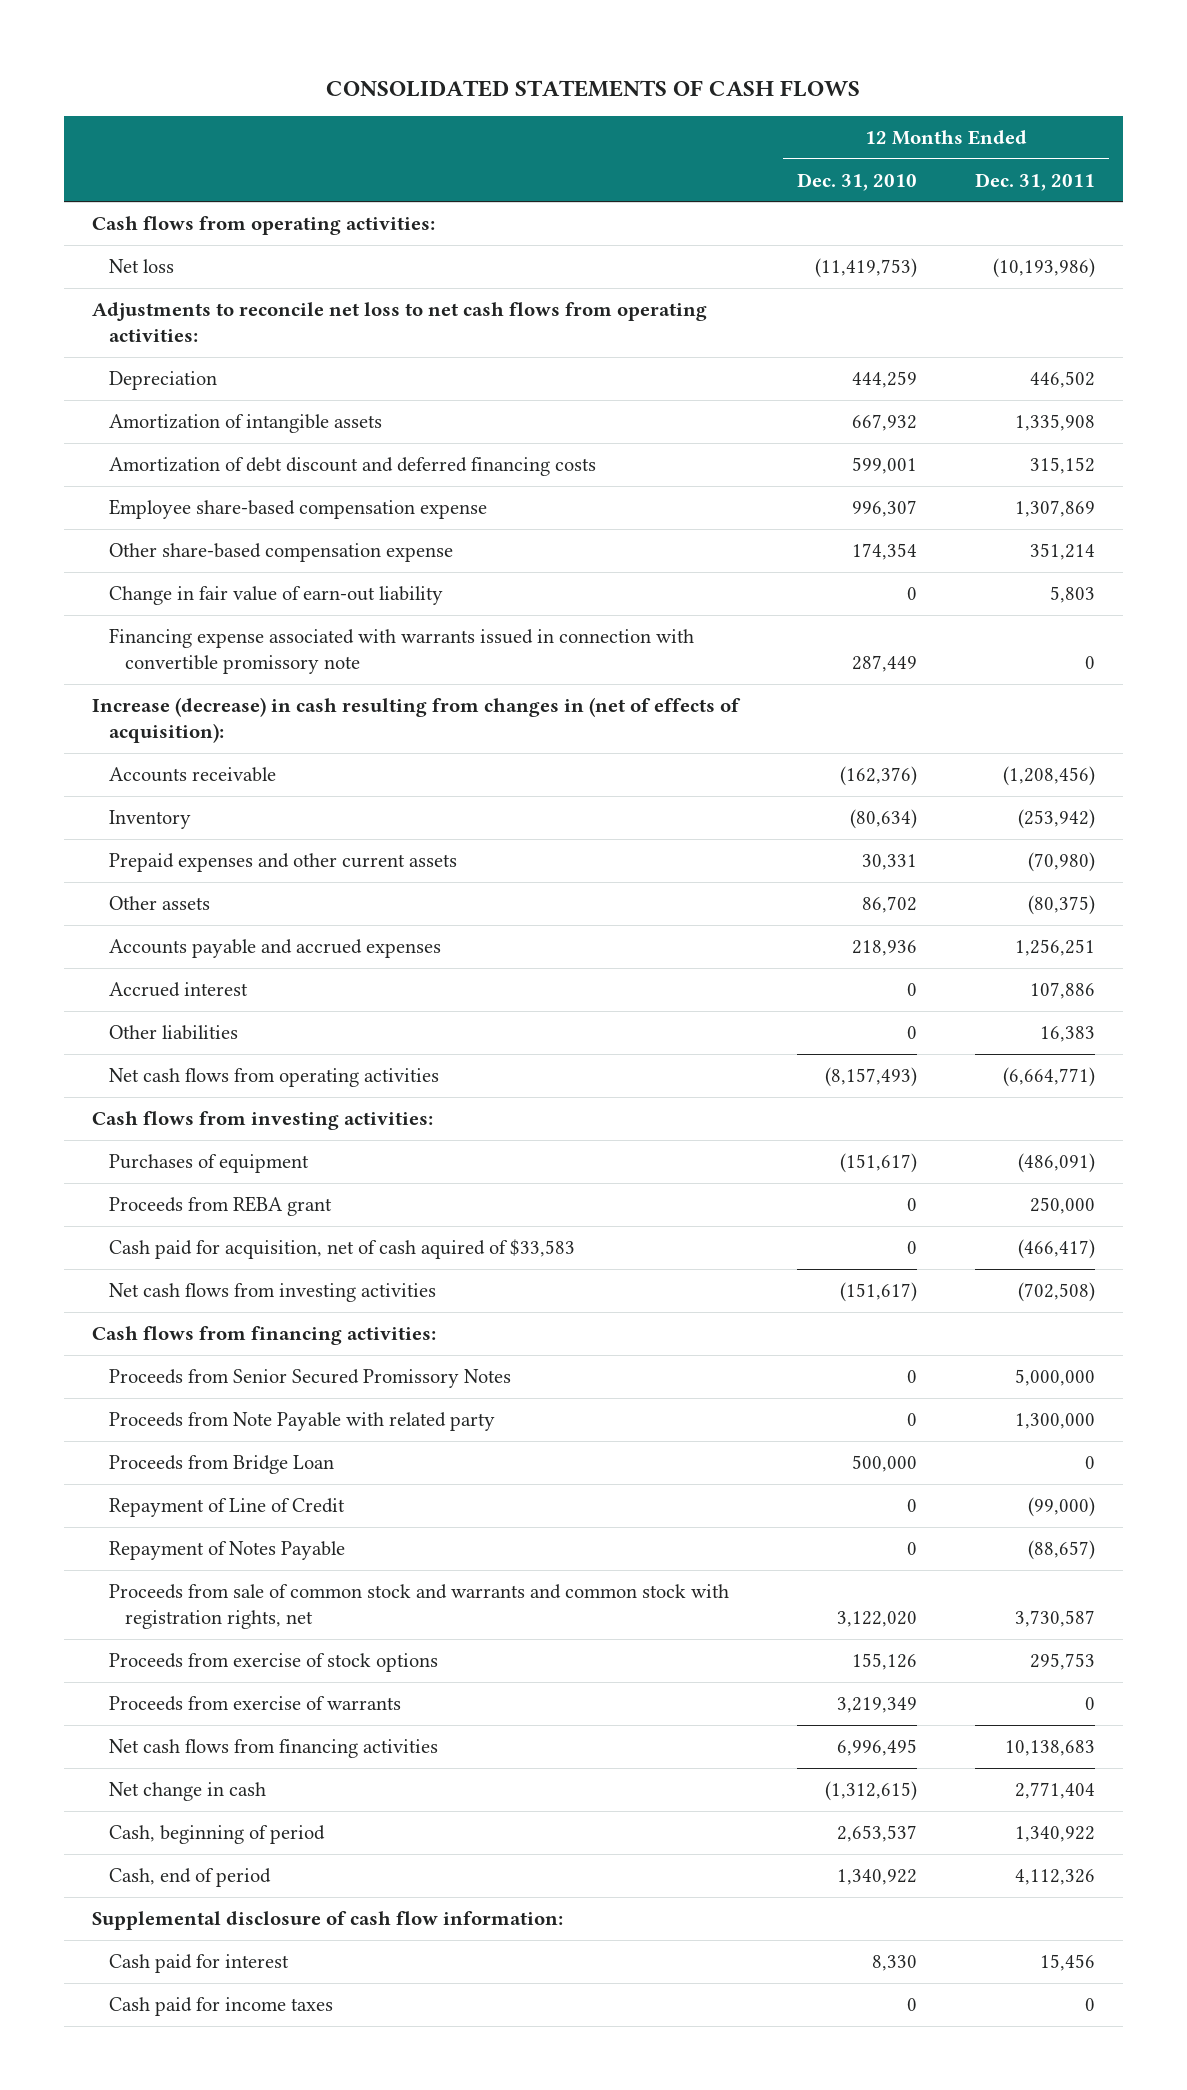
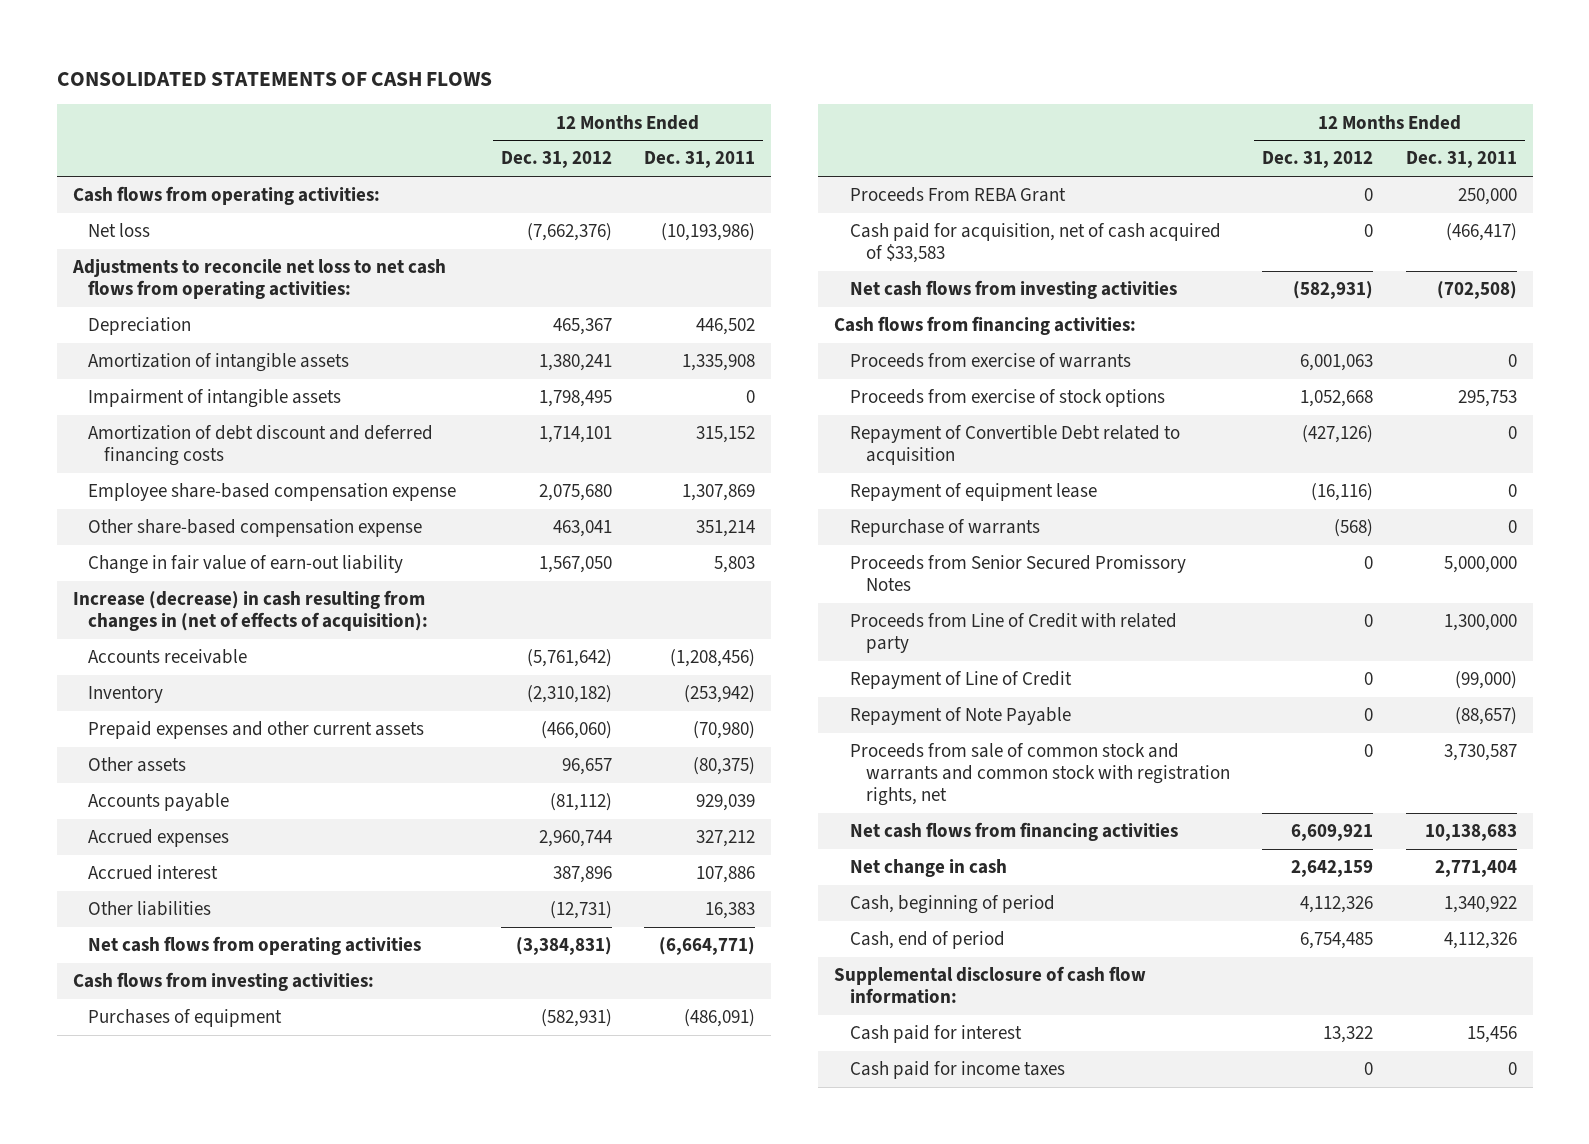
[796,172,917,191] Dec. 31, 2010 -> none
none -> [500,151,612,169] Dec. 31, 2012
none -> [88,389,342,409] Impairment of intangible assets
[108,628,694,675] Financing expense associated with warrants issued in connection with convertible promissory note -> none
[108,939,441,959] Accounts payable and accrued expenses -> none
none -> [88,793,230,812] Accounts payable
none -> [88,829,230,848] Accrued expenses
[108,1196,332,1217] Proceeds from REBA grant -> [850,187,1067,203] Proceeds From REBA Grant
[108,1239,575,1260] Cash paid for acquisition, net of cash aquired of $33,583 -> [850,223,1222,264] Cash paid for acquisition, net of cash acquired of $33,583
[108,1696,401,1712] Proceeds from exercise of warrants -> [850,353,1132,369] Proceeds from exercise of warrants
[108,1653,438,1673] Proceeds from exercise of stock options -> [850,389,1166,408] Proceeds from exercise of stock options
none -> [850,425,1181,466] Repayment of Convertible Debt related to acquisition
none -> [850,483,1098,502] Repayment of equipment lease
none -> [850,519,1041,538] Repurchase of warrants
[108,1455,334,1475] Proceeds from Bridge Loan -> none
[108,1412,495,1432] Proceeds from Note Payable with related party -> [850,613,1178,654] Proceeds from Line of Credit with related party
[108,1541,345,1561] Repayment of Notes Payable -> [850,707,1072,726] Repayment of Note Payable

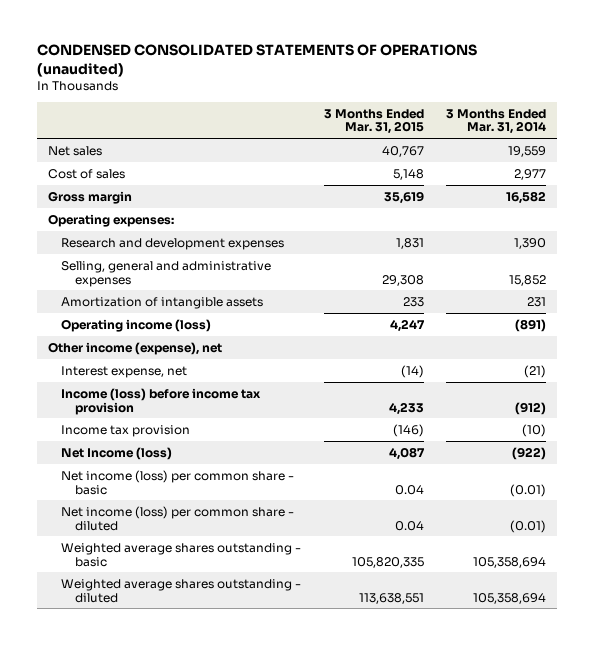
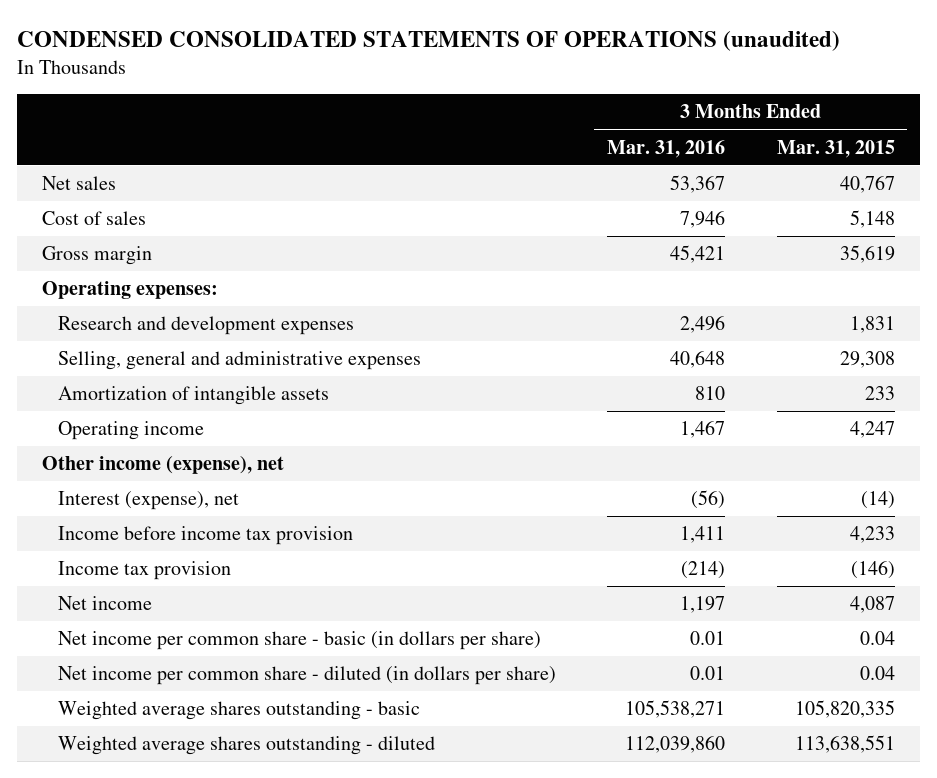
[445,108,546,135] 3 Months Ended Mar. 31, 2014 -> none
none -> [607,139,726,158] Mar. 31, 2016
[61,318,212,332] Operating income (loss) -> [57,421,204,441] Operating income
[61,365,188,378] Interest expense, net -> [57,491,239,511] Interest (expense), net
[61,387,262,415] Income (loss) before income tax provision -> [57,526,353,546] Income before income tax provision
[61,446,173,460] Net Income (loss) -> [57,596,152,611] Net income
[61,469,295,495] Net income (loss) per common share - basic -> [57,631,541,651] Net income per common share - basic (in dollars per share)
[61,505,295,531] Net income (loss) per common share - diluted -> [57,666,556,686] Net income per common share - diluted (in dollars per share)

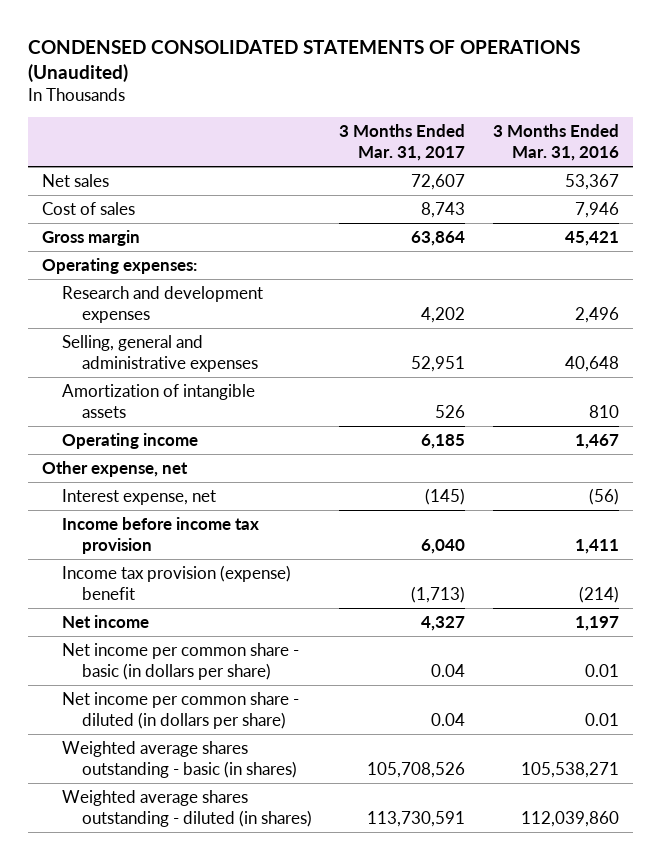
[16,31,840,52] CONDENSED CONSOLIDATED STATEMENTS OF OPERATIONS (unaudited) -> [28,39,581,82] CONDENSED CONSOLIDATED STATEMENTS OF OPERATIONS (Unaudited)
[776,139,895,158] Mar. 31, 2015 -> none
none -> [339,124,466,162] 3 Months Ended Mar. 31, 2017
[42,456,285,475] Other income (expense), net -> [42,460,189,477] Other expense, net
[57,491,239,511] Interest (expense), net -> [61,488,216,505] Interest expense, net
[57,561,231,581] Income tax provision -> [61,564,291,600] Income tax provision (expense) benefit
[57,701,420,721] Weighted average shares outstanding - basic -> [61,740,297,778] Weighted average shares outstanding - basic (in shares)
[57,736,435,756] Weighted average shares outstanding - diluted -> [61,789,312,827] Weighted average shares outstanding - diluted (in shares)

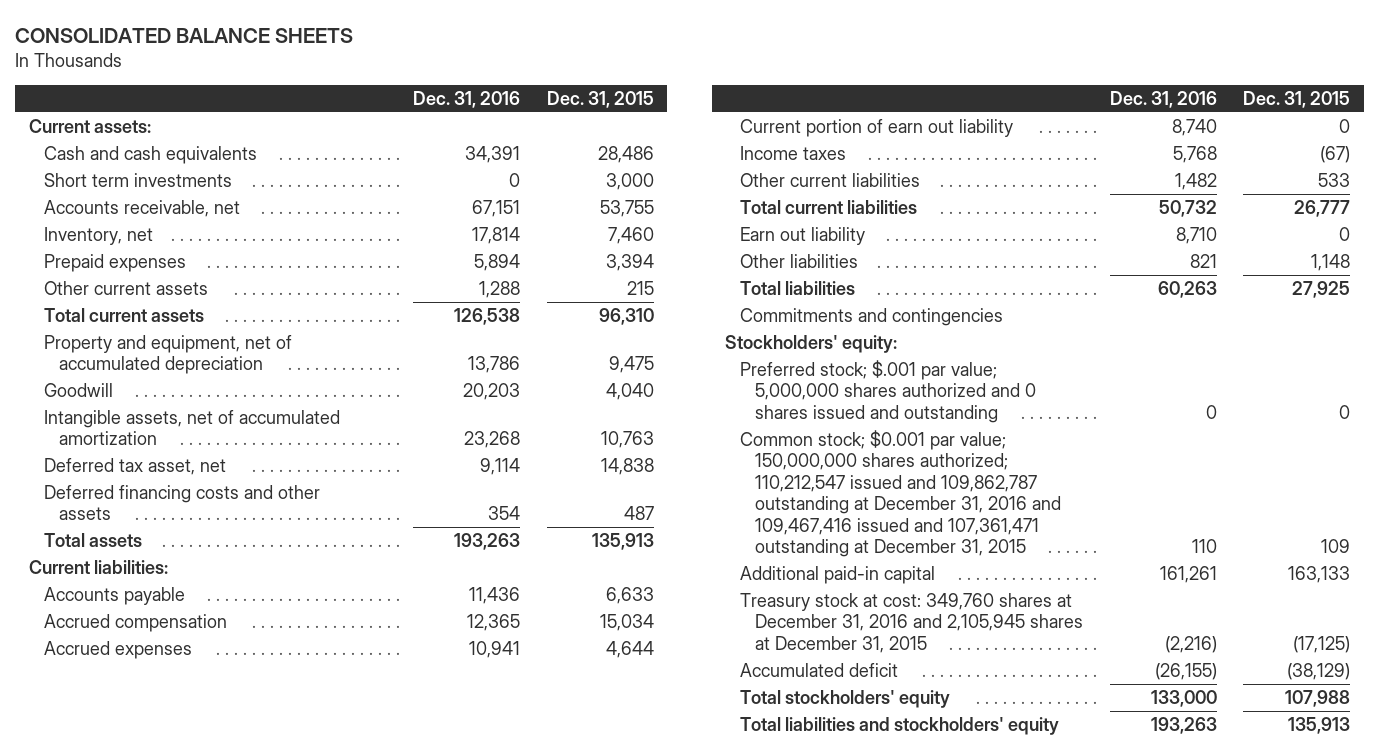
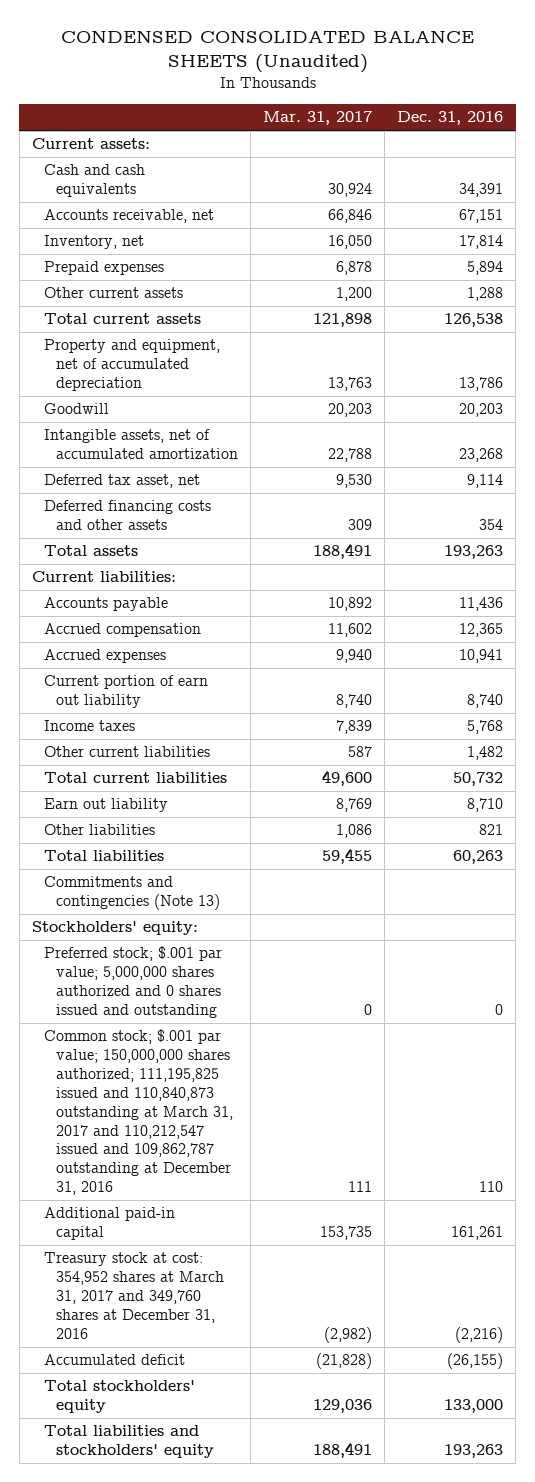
[15,28,354,44] CONSOLIDATED BALANCE SHEETS -> [60,30,474,74] CONDENSED CONSOLIDATED BALANCE SHEETS (Unaudited)
[546,91,654,109] Dec. 31, 2015 -> none
none -> [263,111,373,126] Mar. 31, 2017
[43,172,232,187] Short term investments -> none
[740,307,1004,326] Commitments and contingencies -> [43,876,221,911] Commitments and contingencies (Note 13)
[740,429,1062,558] Common stock; $0.001 par value; 150,000,000 shares authorized; 110,212,547 issued and 109,862,787 outstanding at December 31, 2016 and 109,467,416 issued and 107,361,471 outstanding at December 31, 2015 -> [43,1029,234,1196] Common stock; $.001 par value; 150,000,000 shares authorized; 111,195,825 issued and 110,840,873 outstanding at March 31, 2017 and 110,212,547 issued and 109,862,787 outstanding at December 31, 2016
[740,592,1084,653] Treasury stock at cost: 349,760 shares at December 31, 2016 and 2,105,945 shares at December 31, 2015 -> [43,1252,225,1339] Treasury stock at cost: 354,952 shares at March 31, 2017 and 349,760 shares at December 31, 2016

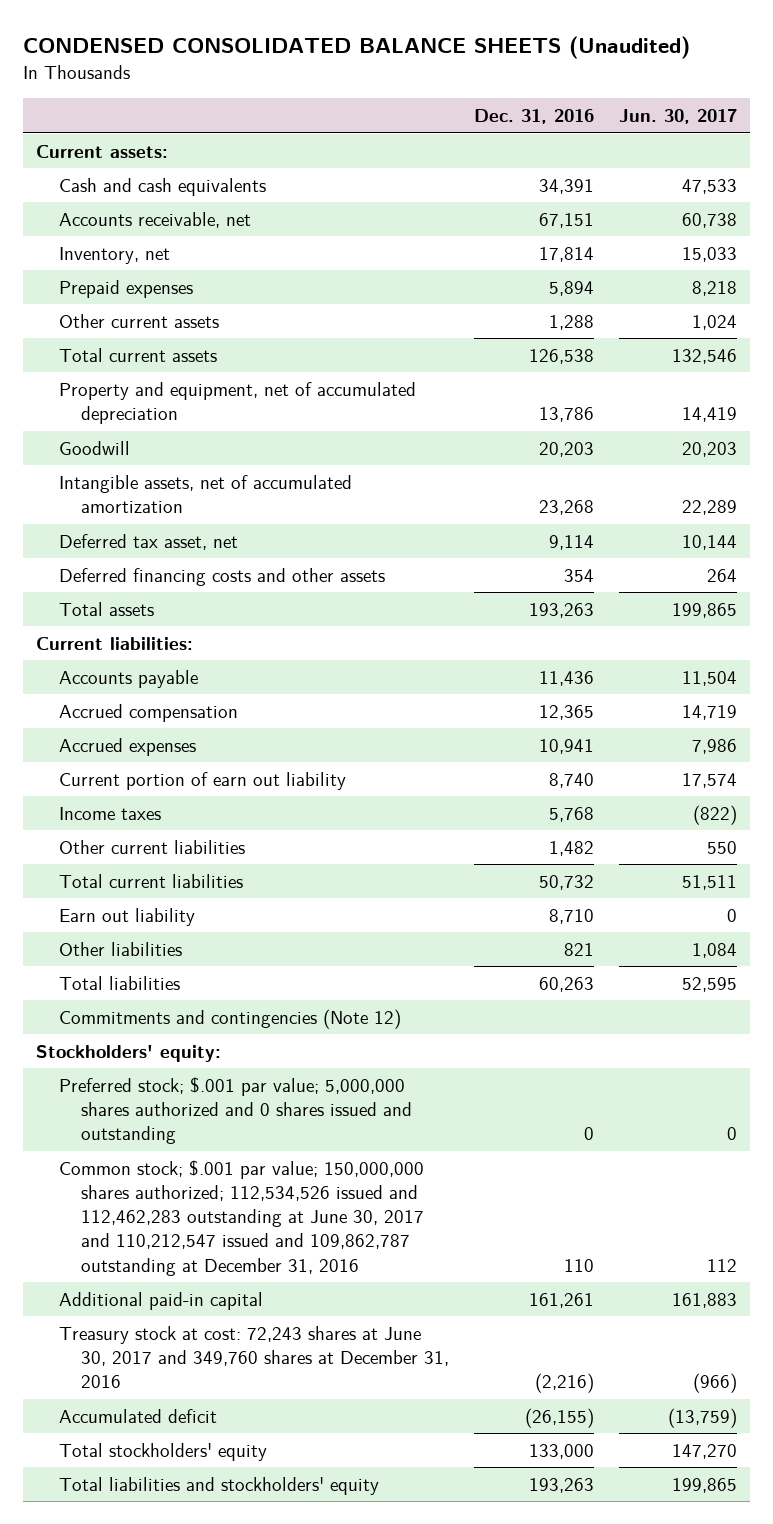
[263,111,373,126] Mar. 31, 2017 -> none
none -> [619,109,738,125] Jun. 30, 2017
[43,876,221,911] Commitments and contingencies (Note 13) -> [58,1008,401,1029] Commitments and contingencies (Note 12)
[43,1029,234,1196] Common stock; $.001 par value; 150,000,000 shares authorized; 111,195,825 issued and 110,840,873 outstanding at March 31, 2017 and 110,212,547 issued and 109,862,787 outstanding at December 31, 2016 -> [58,1159,425,1276] Common stock; $.001 par value; 150,000,000 shares authorized; 112,534,526 issued and 112,462,283 outstanding at June 30, 2017 and 110,212,547 issued and 109,862,787 outstanding at December 31, 2016
[43,1252,225,1339] Treasury stock at cost: 354,952 shares at March 31, 2017 and 349,760 shares at December 31, 2016 -> [58,1325,450,1389] Treasury stock at cost: 72,243 shares at June 30, 2017 and 349,760 shares at December 31, 2016

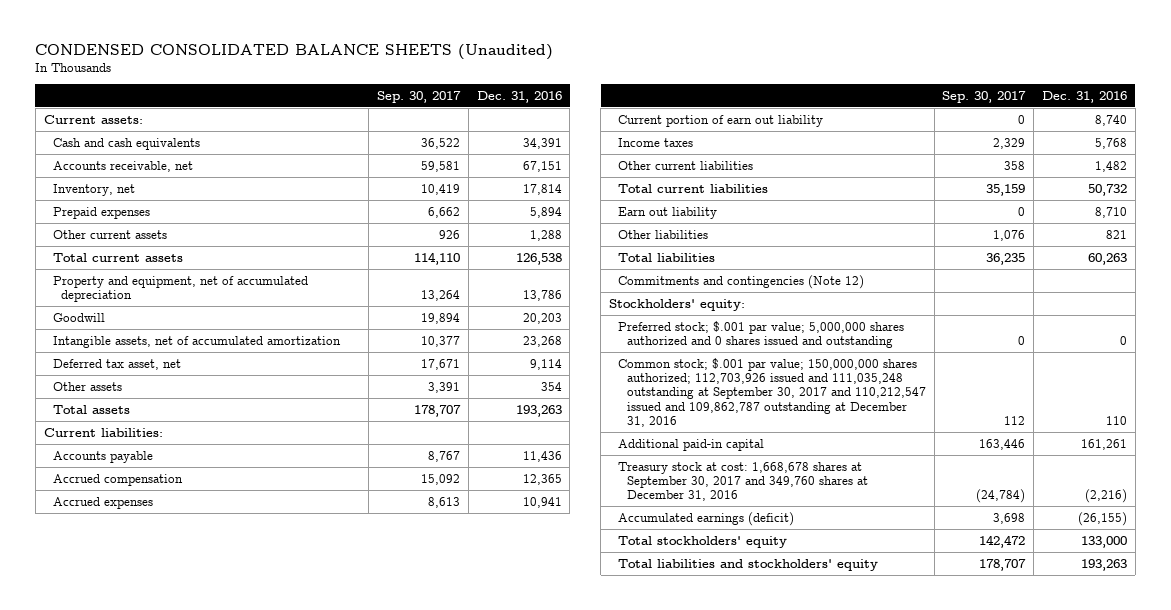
[619,109,738,125] Jun. 30, 2017 -> none
none -> [377,90,462,103] Sep. 30, 2017
[58,567,385,586] Deferred financing costs and other assets -> [52,381,122,391] Other assets
[58,1159,425,1276] Common stock; $.001 par value; 150,000,000 shares authorized; 112,534,526 issued and 112,462,283 outstanding at June 30, 2017 and 110,212,547 issued and 109,862,787 outstanding at December 31, 2016 -> [618,357,926,428] Common stock; $.001 par value; 150,000,000 shares authorized; 112,703,926 issued and 111,035,248 outstanding at September 30, 2017 and 110,212,547 issued and 109,862,787 outstanding at December 31, 2016
[58,1325,450,1389] Treasury stock at cost: 72,243 shares at June 30, 2017 and 349,760 shares at December 31, 2016 -> [618,461,868,502] Treasury stock at cost: 1,668,678 shares at September 30, 2017 and 349,760 shares at December 31, 2016
[58,1408,217,1423] Accumulated deficit -> [618,511,795,526] Accumulated earnings (deficit)

